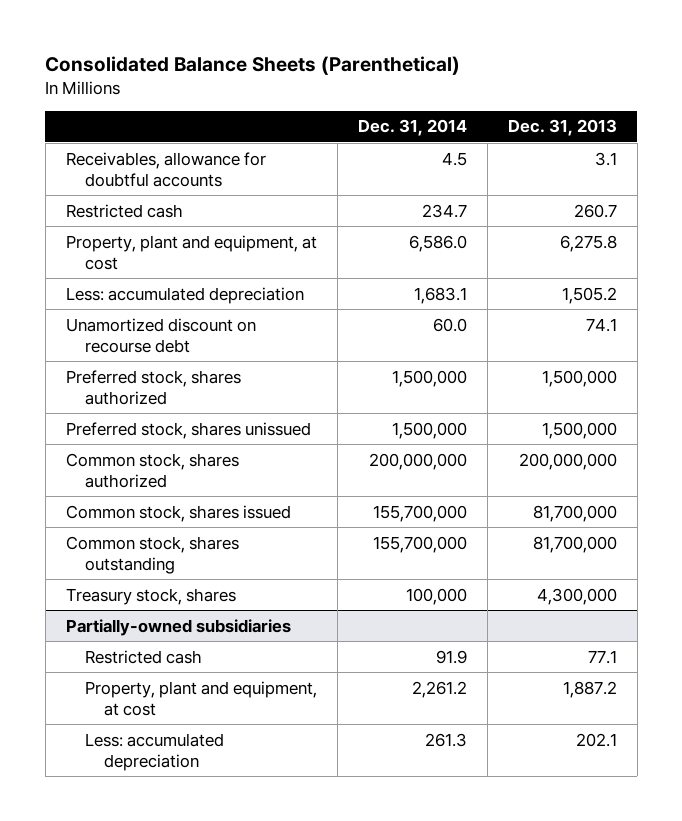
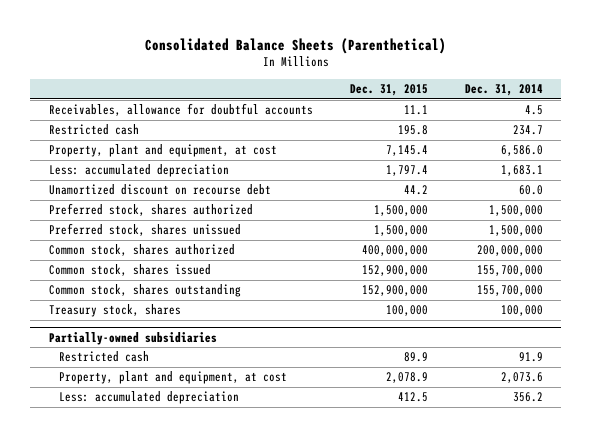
[507,119,617,137] Dec. 31, 2013 -> none
none -> [349,84,428,97] Dec. 31, 2015
[411,680,467,698] 2,261.2 -> [500,372,543,384] 2,073.6
[424,732,467,747] 261.3 -> [512,392,543,403] 356.2

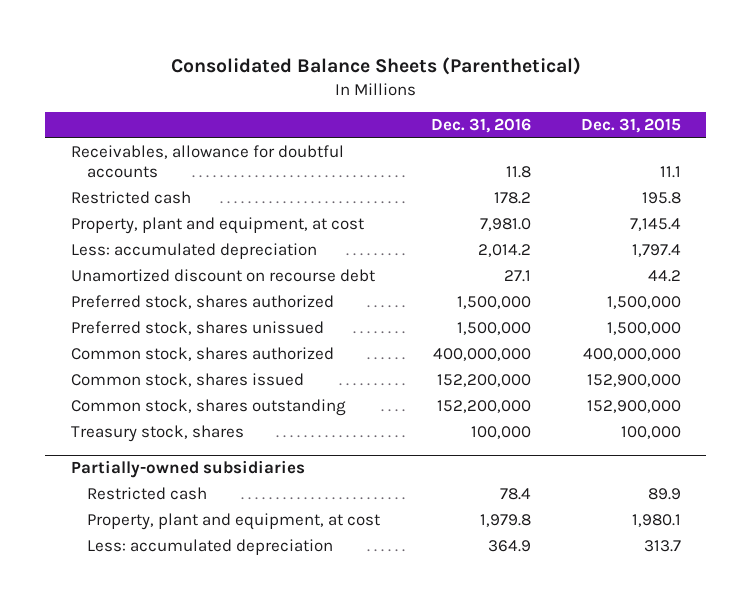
[464,84,543,97] Dec. 31, 2014 -> none
none -> [430,118,531,134] Dec. 31, 2016
[385,372,428,384] 2,078.9 -> [632,514,682,528] 1,980.1
[397,392,428,403] 412.5 -> [644,540,682,553] 313.7

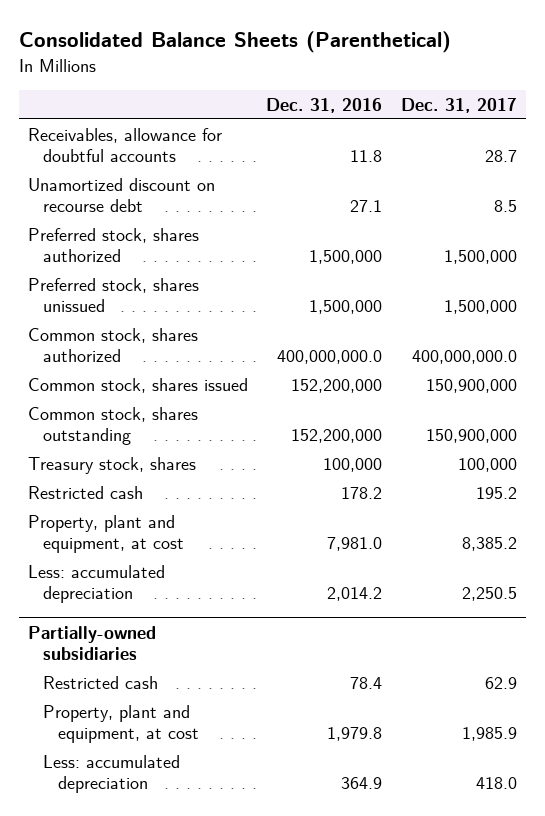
[581,118,682,134] Dec. 31, 2015 -> none
none -> [400,97,517,113] Dec. 31, 2017
[432,348,531,362] 400,000,000 -> [277,350,383,365] 400,000,000.0
[70,191,191,205] Restricted cash -> [28,485,144,499] Restricted cash
[70,217,364,235] Property, plant and equipment, at cost -> [28,514,185,554] Property, plant and equipment, at cost
[70,243,317,260] Less: accumulated depreciation -> [28,564,166,604] Less: accumulated depreciation

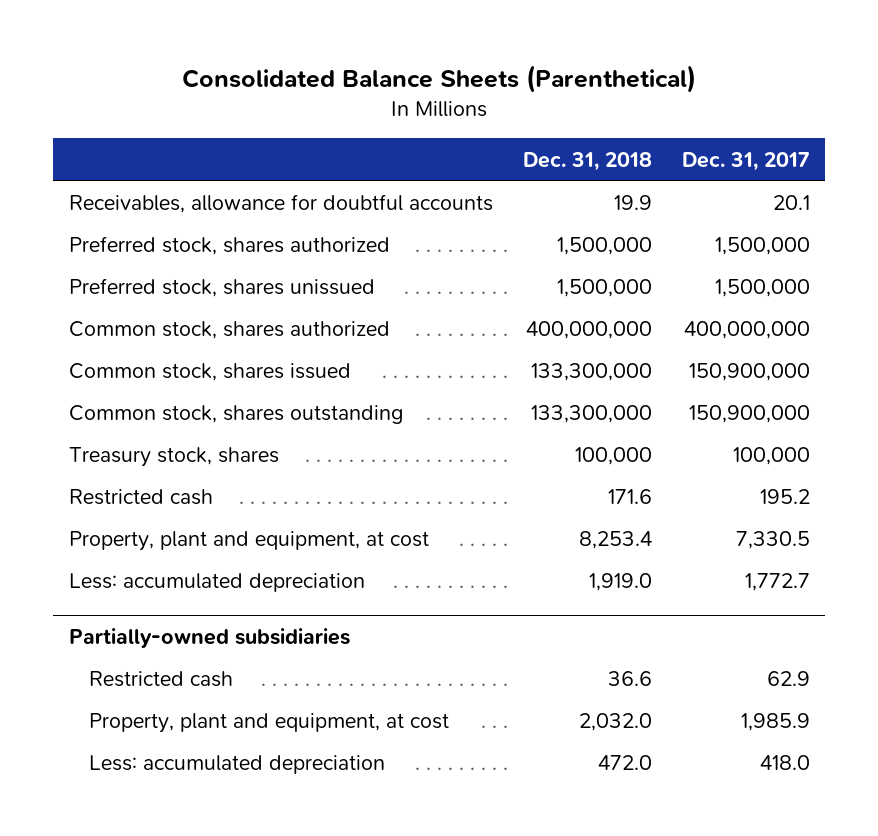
[266,97,383,113] Dec. 31, 2016 -> none
none -> [522,151,652,171] Dec. 31, 2018
[28,177,216,213] Unamortized discount on recourse debt -> none
[484,150,517,163] 28.7 -> [772,194,810,210] 20.1
[411,350,517,365] 400,000,000.0 -> [683,320,810,339] 400,000,000
[461,537,517,552] 8,385.2 -> [735,530,810,549] 7,330.5
[461,587,517,602] 2,250.5 -> [744,572,810,591] 1,772.7

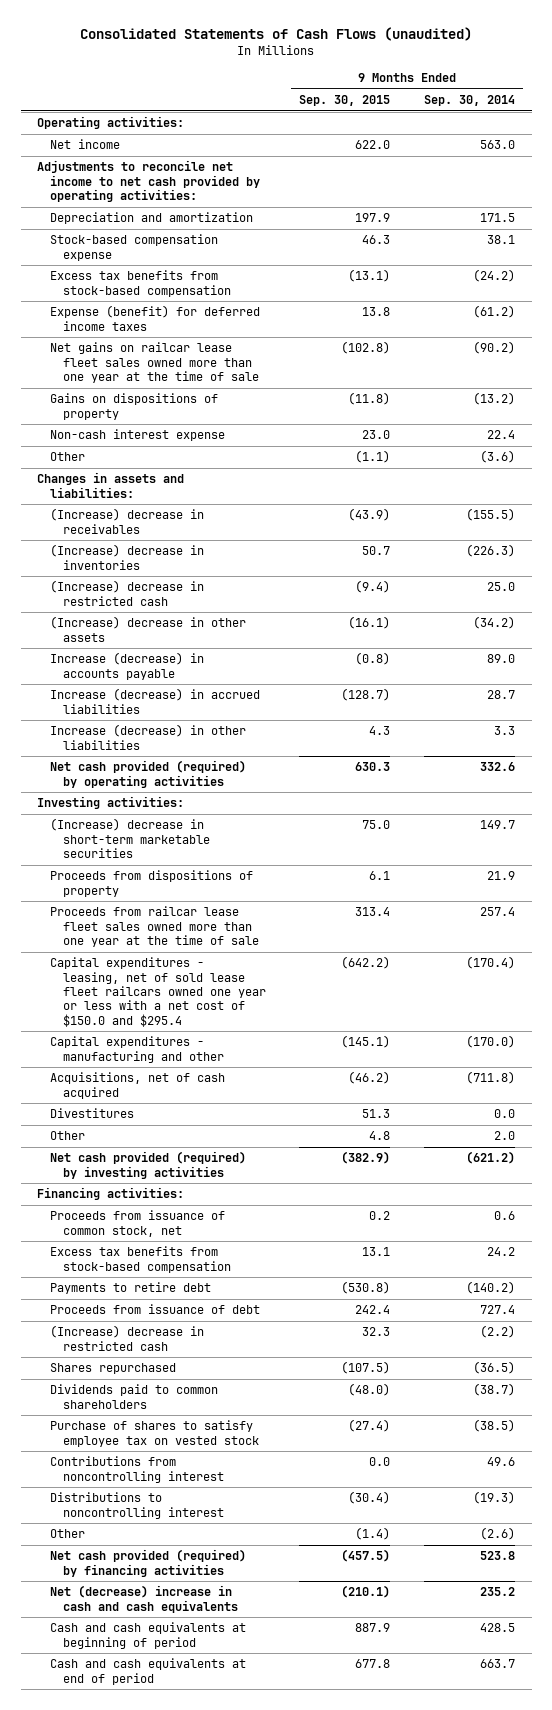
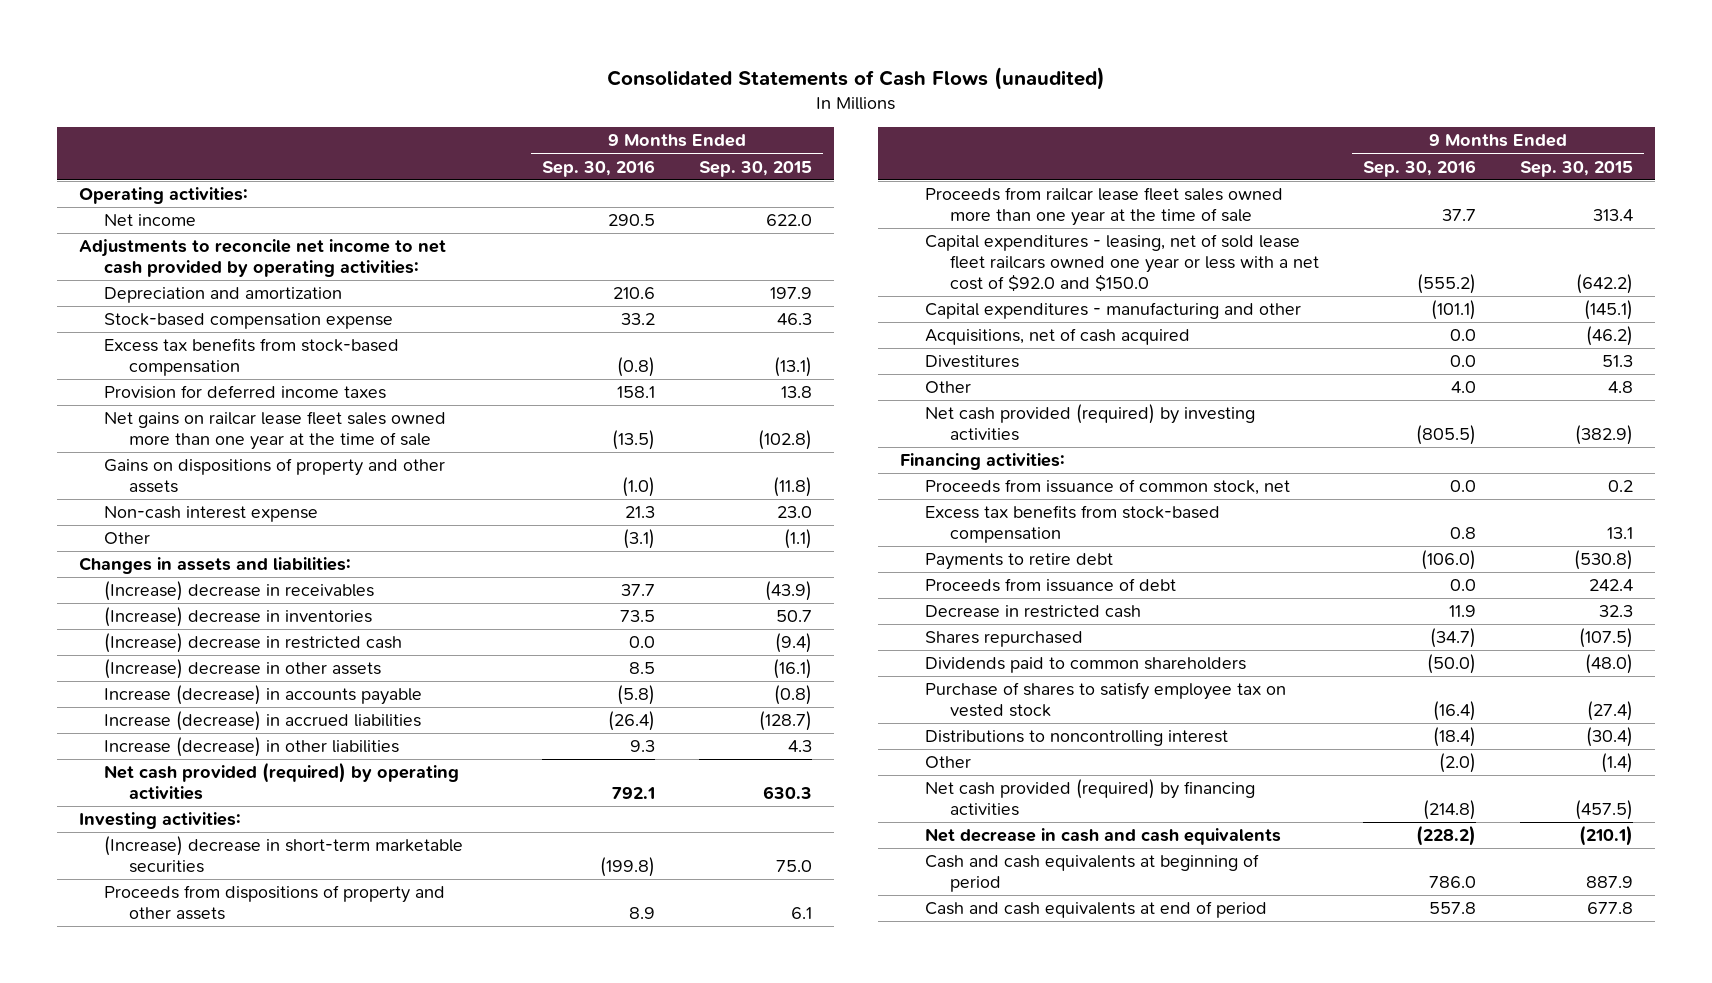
[423,94,515,106] Sep. 30, 2014 -> none
none -> [541,159,655,177] Sep. 30, 2016
[49,305,260,331] Expense (benefit) for deferred income taxes -> [104,385,387,400] Provision for deferred income taxes
[49,393,218,420] Gains on dispositions of property -> [104,458,446,494] Gains on dispositions of property and other assets
[49,870,253,897] Proceeds from dispositions of property -> [104,885,446,921] Proceeds from dispositions of property and other assets
[49,957,266,1027] Capital expenditures - leasing, net of sold lease fleet railcars owned one year or less with a net cost of $150.0 and $295.4 -> [925,234,1320,293] Capital expenditures - leasing, net of sold lease fleet railcars owned one year or less with a net cost of $92.0 and $150.0
[49,1325,204,1351] (Increase) decrease in restricted cash -> [925,605,1142,619] Decrease in restricted cash
[49,1456,224,1483] Contributions from noncontrolling interest -> none
[49,1585,238,1613] Net (decrease) increase in cash and cash equivalents -> [925,828,1282,846] Net decrease in cash and cash equivalents

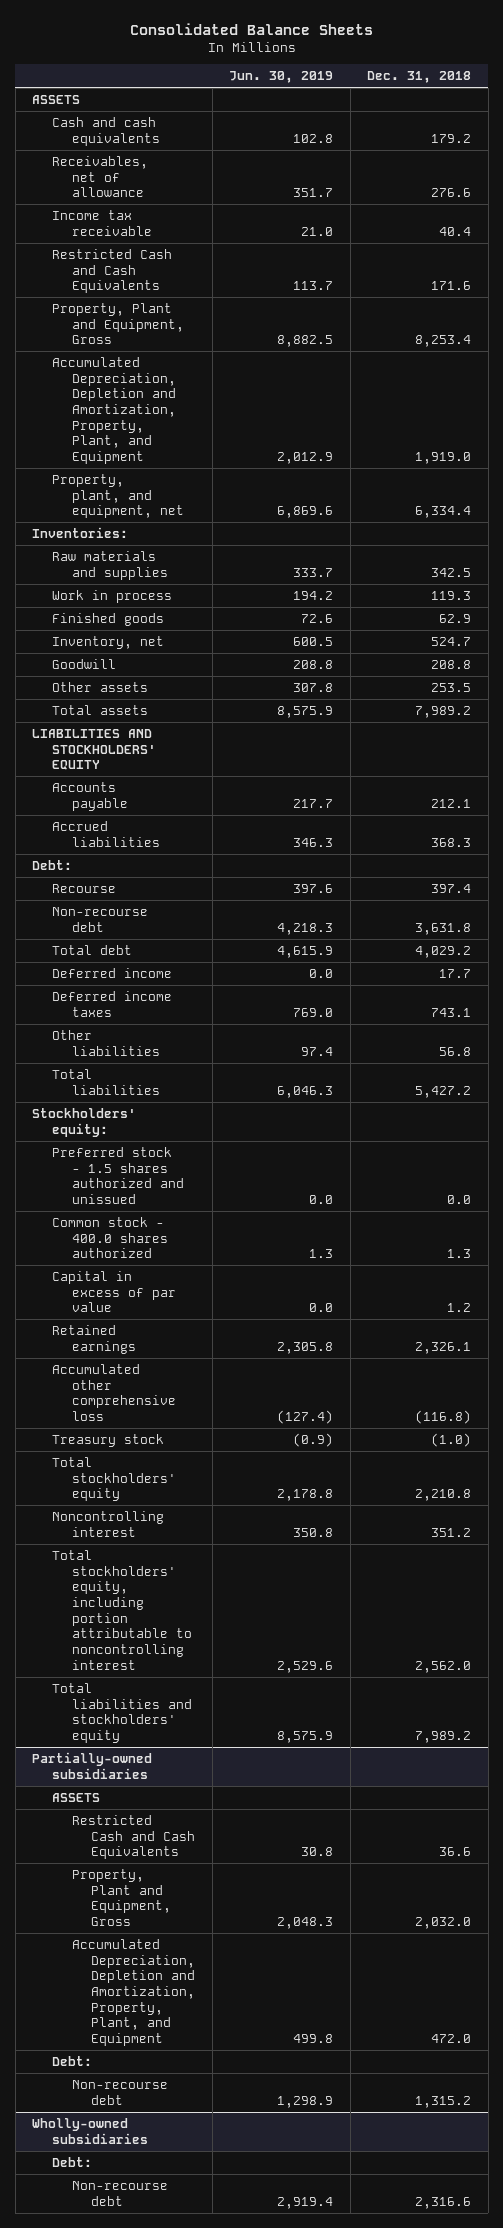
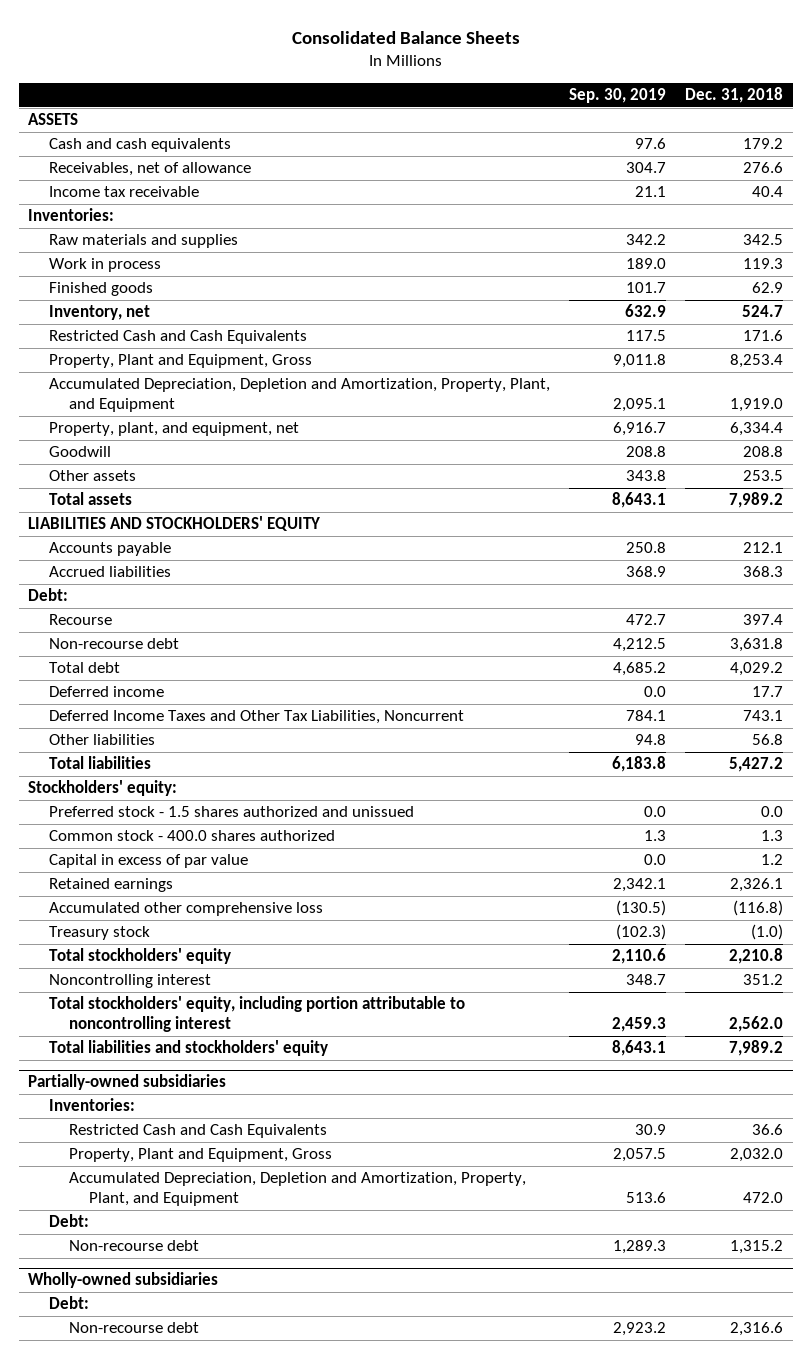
[229,71,334,84] Jun. 30, 2019 -> none
none -> [568,88,666,104] Sep. 30, 2019
[51,248,172,294] Restricted Cash and Cash Equivalents -> [48,330,307,345] Restricted Cash and Cash Equivalents
[51,302,184,345] Property, Plant and Equipment, Gross -> [48,354,312,369] Property, Plant and Equipment, Gross
[51,356,176,464] Accumulated Depreciation, Depletion and Amortization, Property, Plant, and Equipment -> [48,378,550,413] Accumulated Depreciation, Depletion and Amortization, Property, Plant, and Equipment
[51,473,184,519] Property, plant, and equipment, net -> [48,422,299,437] Property, plant, and equipment, net
[51,990,172,1017] Deferred income taxes -> [48,710,464,725] Deferred Income Taxes and Other Tax Liabilities, Noncurrent
[51,1792,100,1802] ASSETS -> none
none -> [48,1098,135,1112] Inventories:

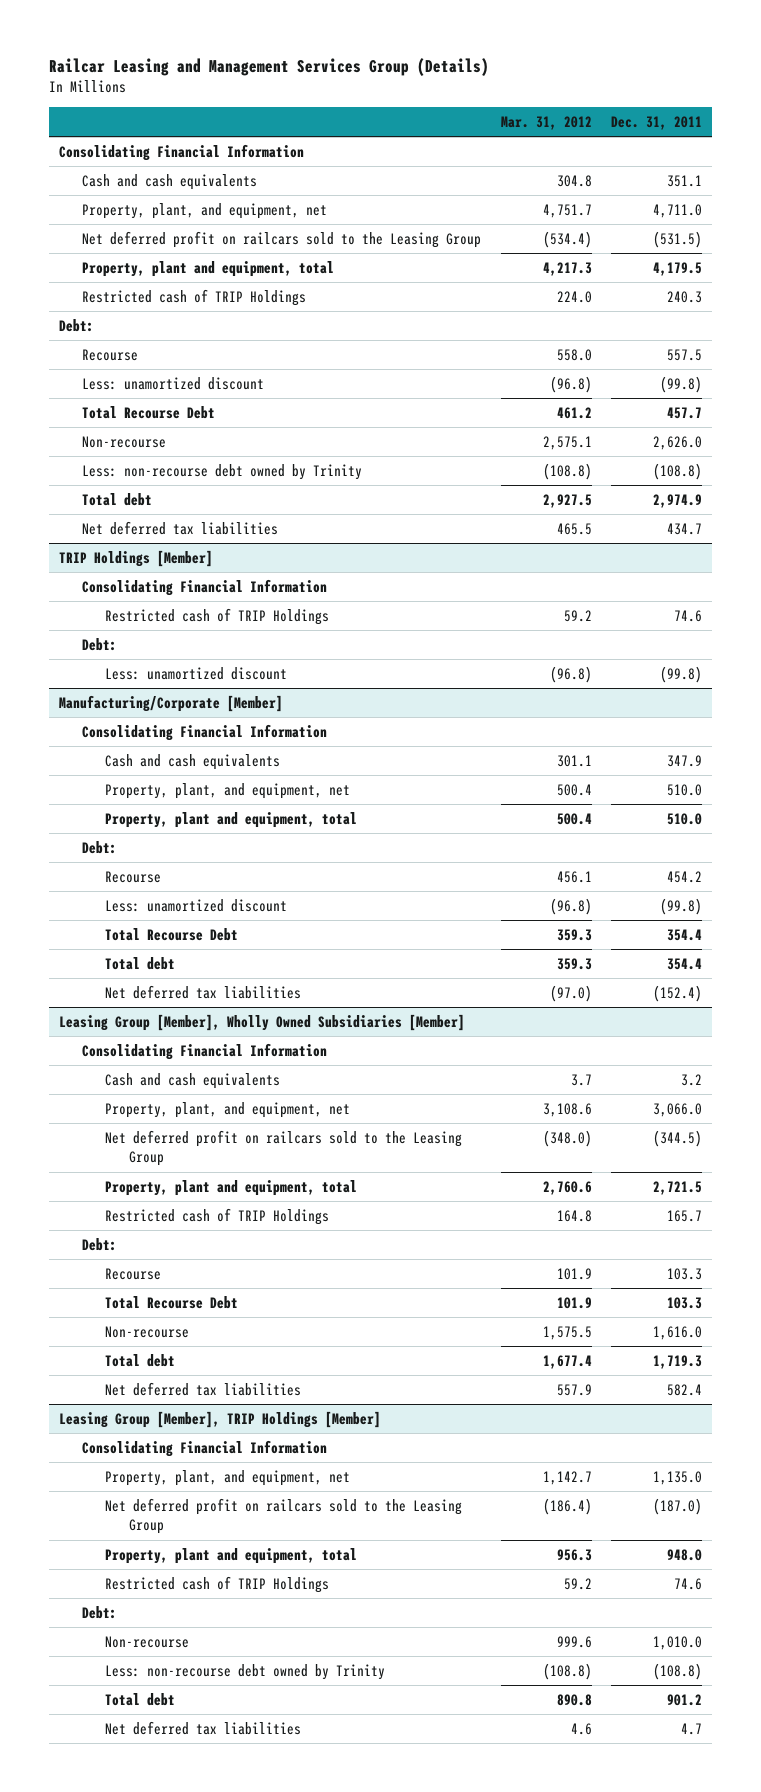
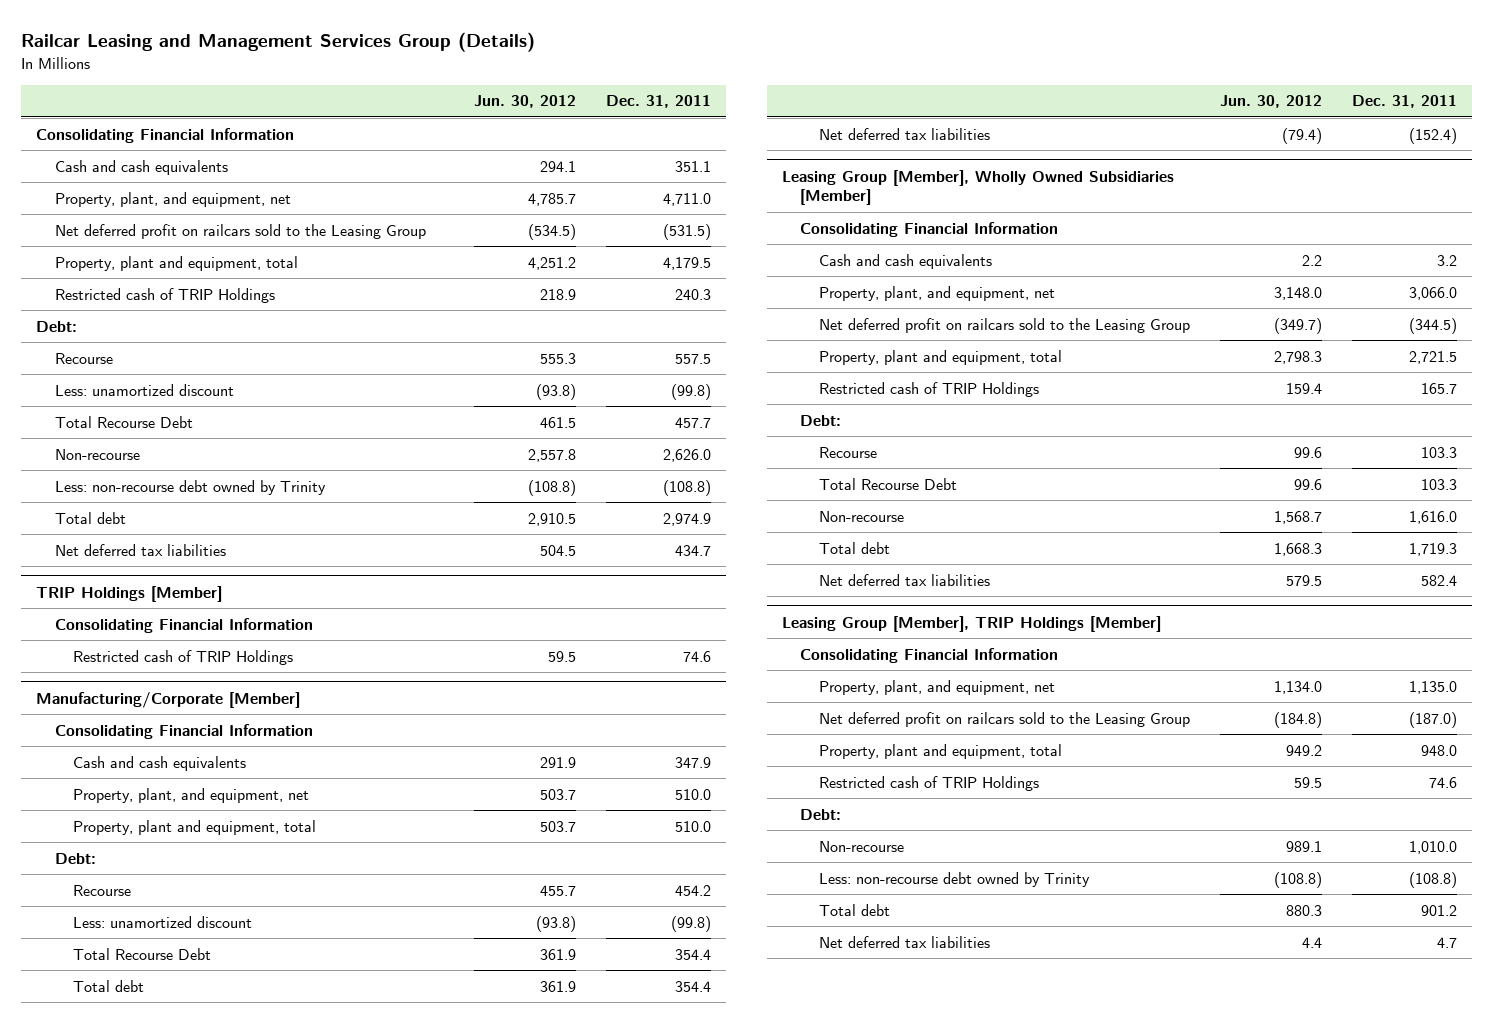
[500,115,592,130] Mar. 31, 2012 -> none
none -> [474,95,577,109] Jun. 30, 2012
[82,637,118,651] Debt: -> none
[105,666,288,680] Less: unamortized discount -> none

